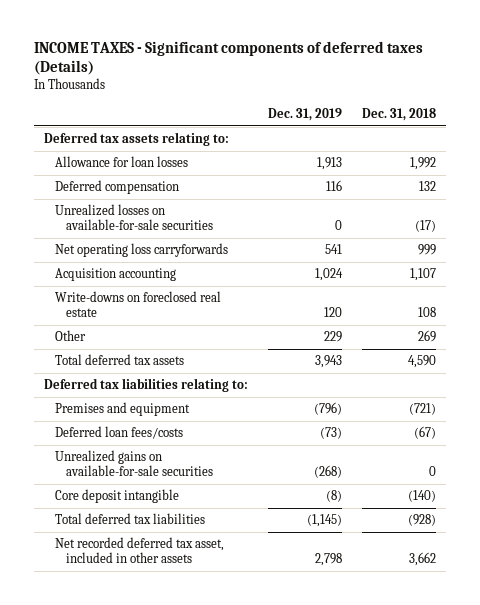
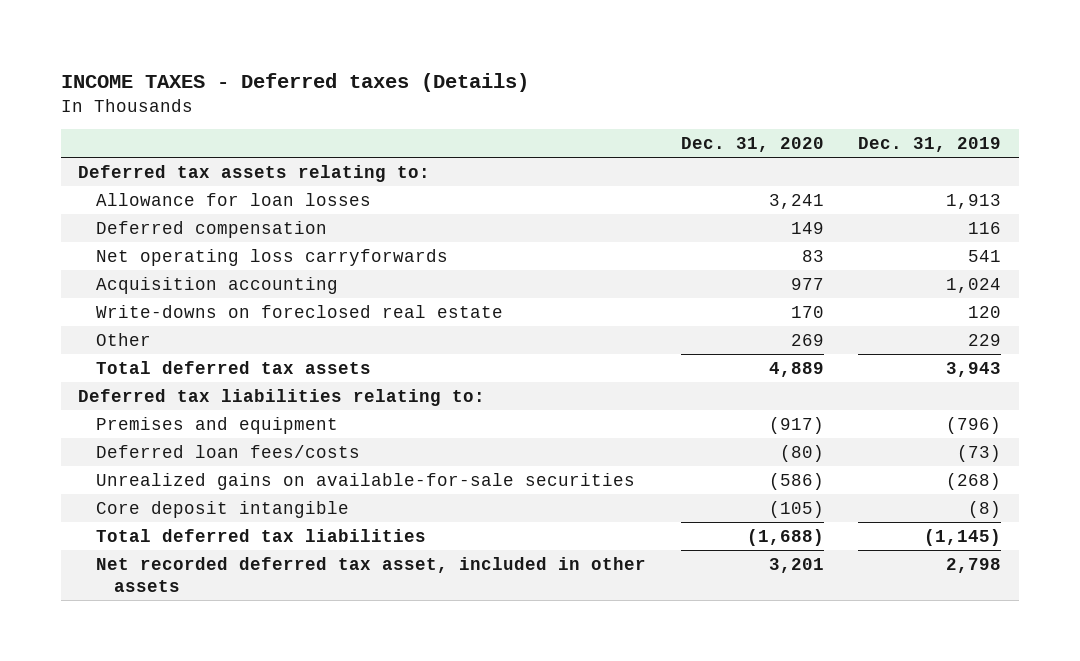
[33,41,423,76] INCOME TAXES - Significant components of deferred taxes (Details) -> [60,72,529,92] INCOME TAXES - Deferred taxes (Details)
[362,107,437,121] Dec. 31, 2018 -> none
none -> [680,137,824,153] Dec. 31, 2020
[55,204,214,231] Unrealized losses on available-for-sale securities -> none

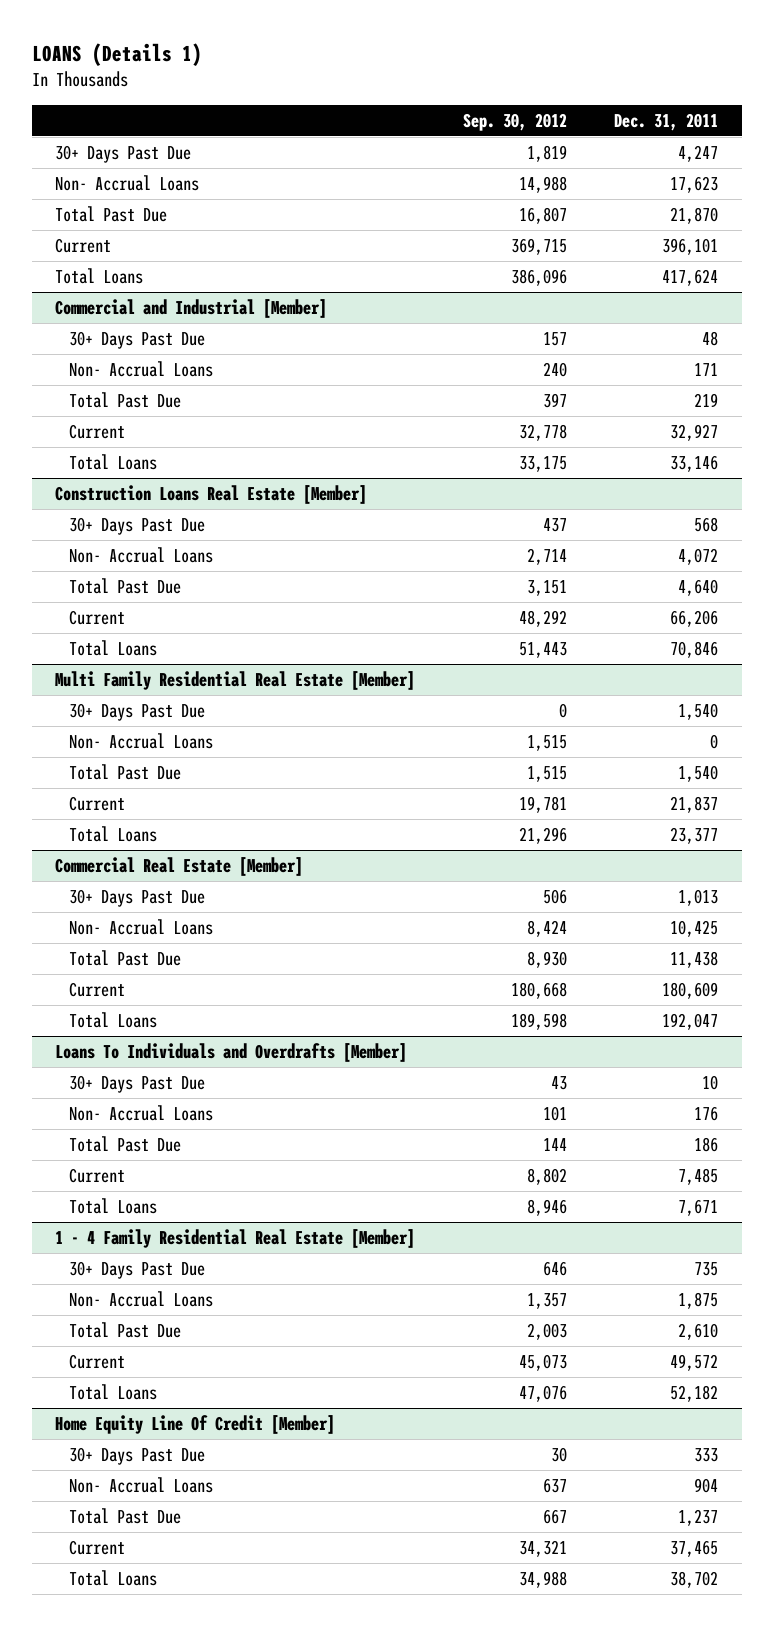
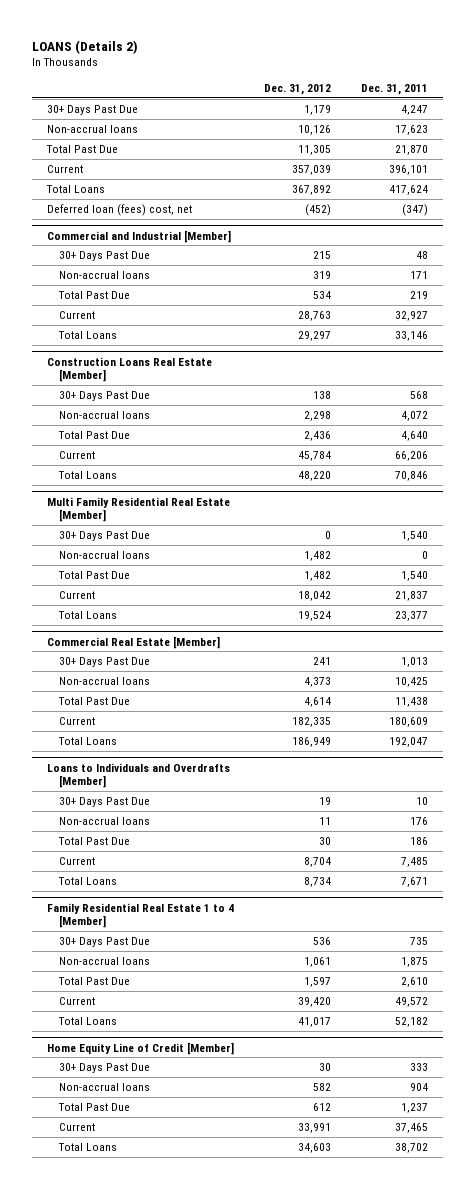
[31,42,202,66] LOANS (Details 1) -> [32,39,139,54] LOANS (Details 2)
[462,112,567,131] Sep. 30, 2012 -> none
none -> [264,84,332,96] Dec. 31, 2012
[55,175,200,192] Non- Accrual Loans -> [47,124,139,133] Non-accrual loans
none -> [47,203,193,216] Deferred loan (fees) cost, net
[69,361,214,378] Non- Accrual Loans -> [59,270,151,279] Non-accrual loans
[69,547,214,564] Non- Accrual Loans -> [59,410,151,419] Non-accrual loans
[69,733,214,750] Non- Accrual Loans -> [59,550,151,559] Non-accrual loans
[69,919,214,936] Non- Accrual Loans -> [59,676,151,685] Non-accrual loans
[55,1043,408,1063] Loans To Individuals and Overdrafts [Member] -> [47,762,231,789] Loans to Individuals and Overdrafts [Member]
[69,1105,214,1122] Non- Accrual Loans -> [59,816,151,825] Non-accrual loans
[55,1229,416,1249] 1 - 4 Family Residential Real Estate [Member] -> [47,902,235,929] Family Residential Real Estate 1 to 4 [Member]
[69,1291,214,1308] Non- Accrual Loans -> [59,956,151,965] Non-accrual loans
[55,1415,336,1435] Home Equity Line Of Credit [Member] -> [47,1041,235,1055] Home Equity Line of Credit [Member]
[69,1477,214,1494] Non- Accrual Loans -> [59,1082,151,1091] Non-accrual loans

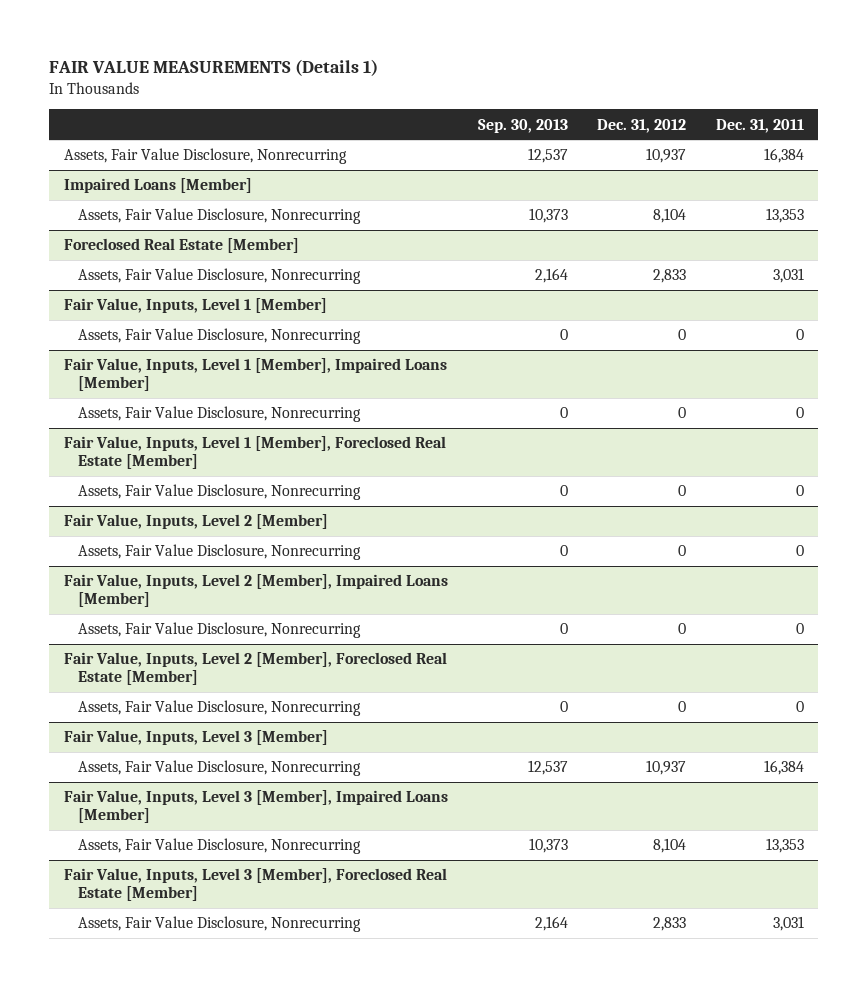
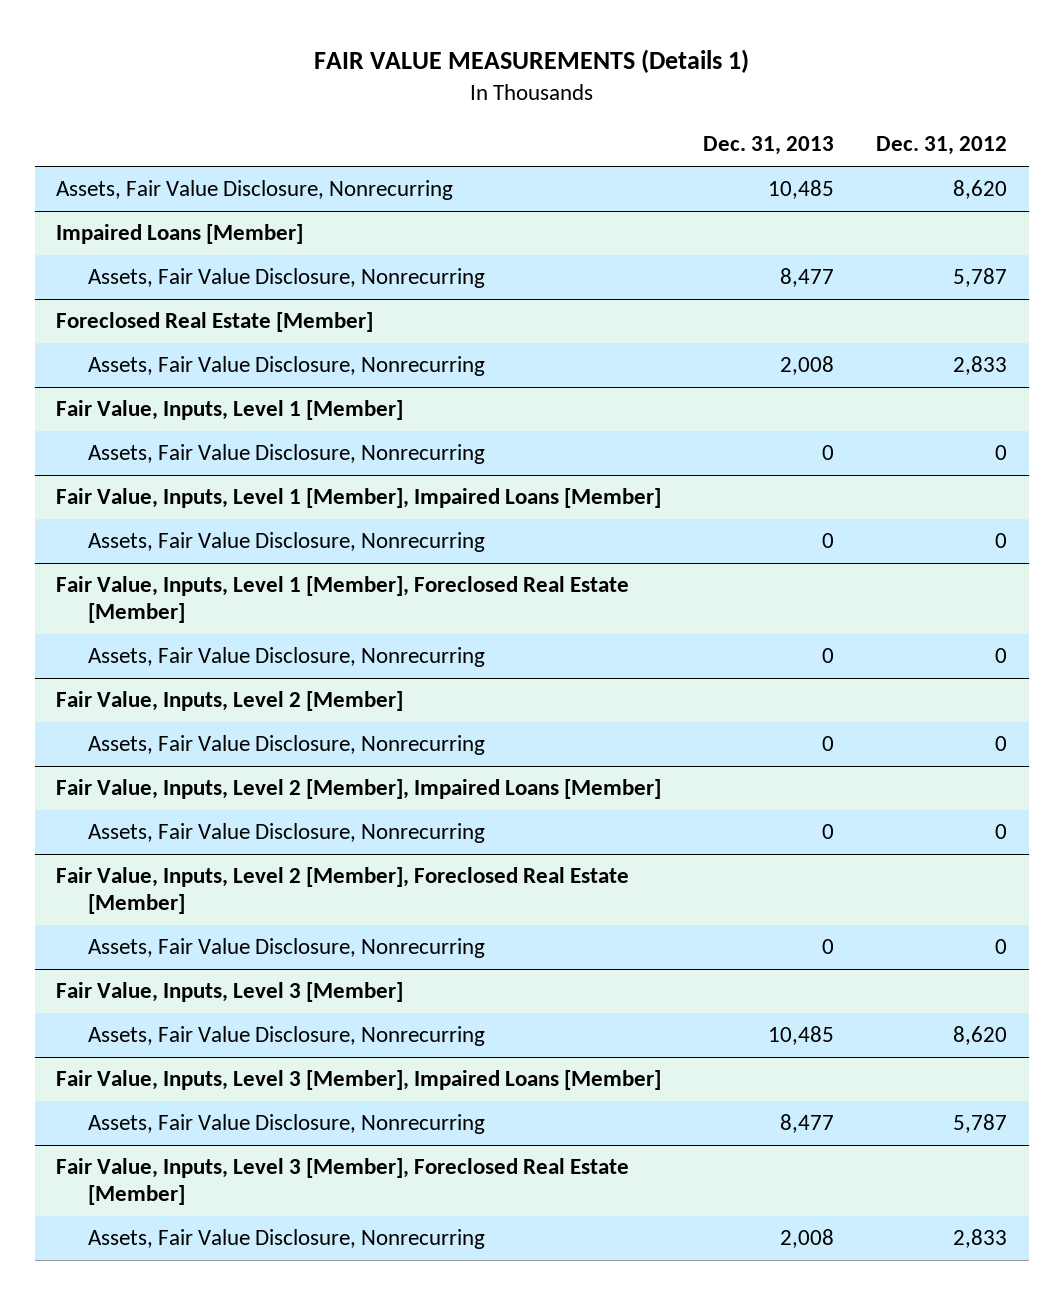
[477,118,568,133] Sep. 30, 2013 -> none
[715,118,804,133] Dec. 31, 2011 -> none
none -> [703,136,835,156] Dec. 31, 2013
[646,148,687,164] 10,937 -> [953,180,1008,200] 8,620
[653,208,687,224] 8,104 -> [953,268,1008,288] 5,787
[646,760,687,776] 10,937 -> [953,1026,1008,1046] 8,620
[653,838,687,854] 8,104 -> [953,1114,1008,1134] 5,787

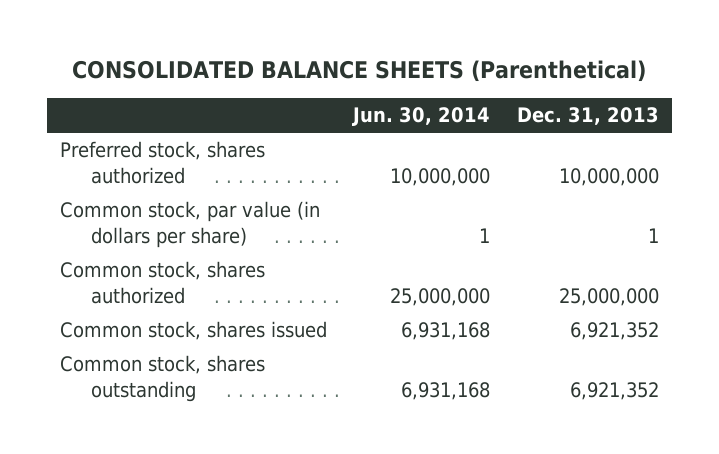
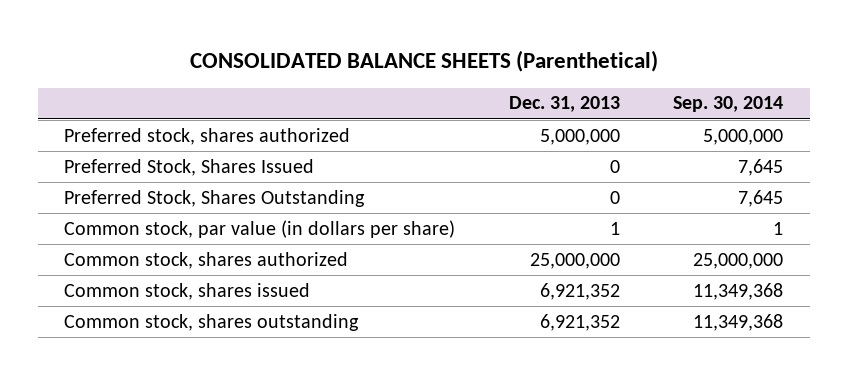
[352,107,491,127] Jun. 30, 2014 -> none
none -> [672,96,783,113] Sep. 30, 2014
[558,167,659,186] 10,000,000 -> [539,128,620,145] 5,000,000
none -> [64,158,315,176] Preferred Stock, Shares Issued
none -> [64,189,366,207] Preferred Stock, Shares Outstanding

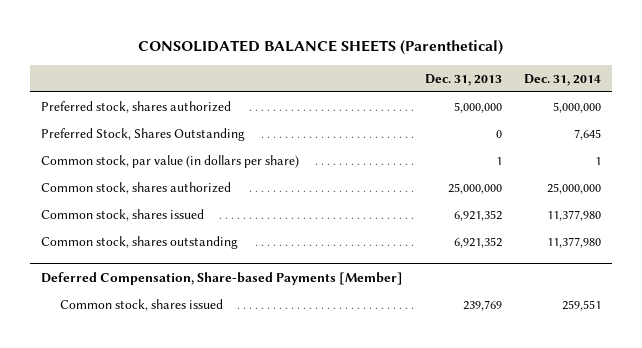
[672,96,783,113] Sep. 30, 2014 -> none
none -> [524,73,602,86] Dec. 31, 2014
[64,158,315,176] Preferred Stock, Shares Issued -> none
none -> [41,271,404,285] Deferred Compensation, Share-based Payments [Member]
none -> [59,298,223,311] Common stock, shares issued

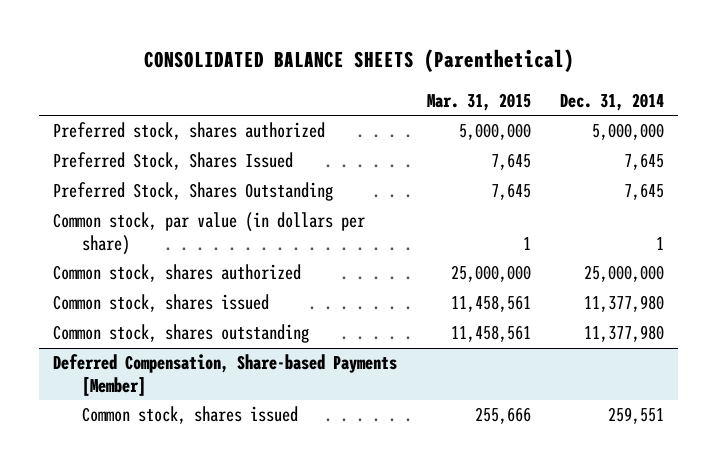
[425,73,503,86] Dec. 31, 2013 -> none
none -> [426,93,531,112] Mar. 31, 2015
none -> [53,152,294,171] Preferred Stock, Shares Issued

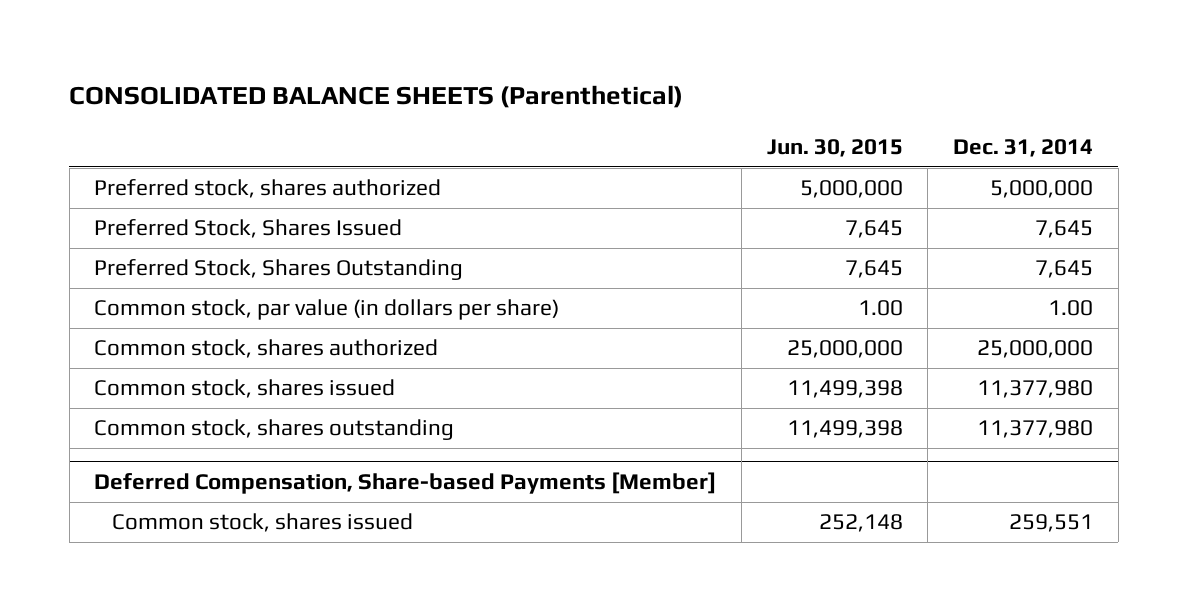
[426,93,531,112] Mar. 31, 2015 -> none
none -> [766,139,903,158] Jun. 30, 2015
[655,236,664,250] 1 -> [1048,300,1094,317] 1.00

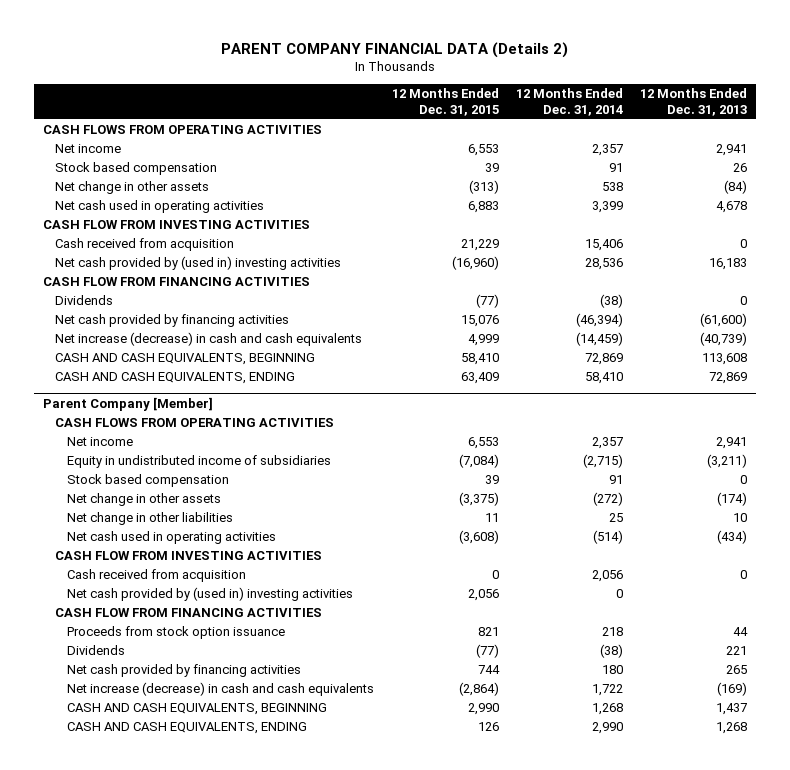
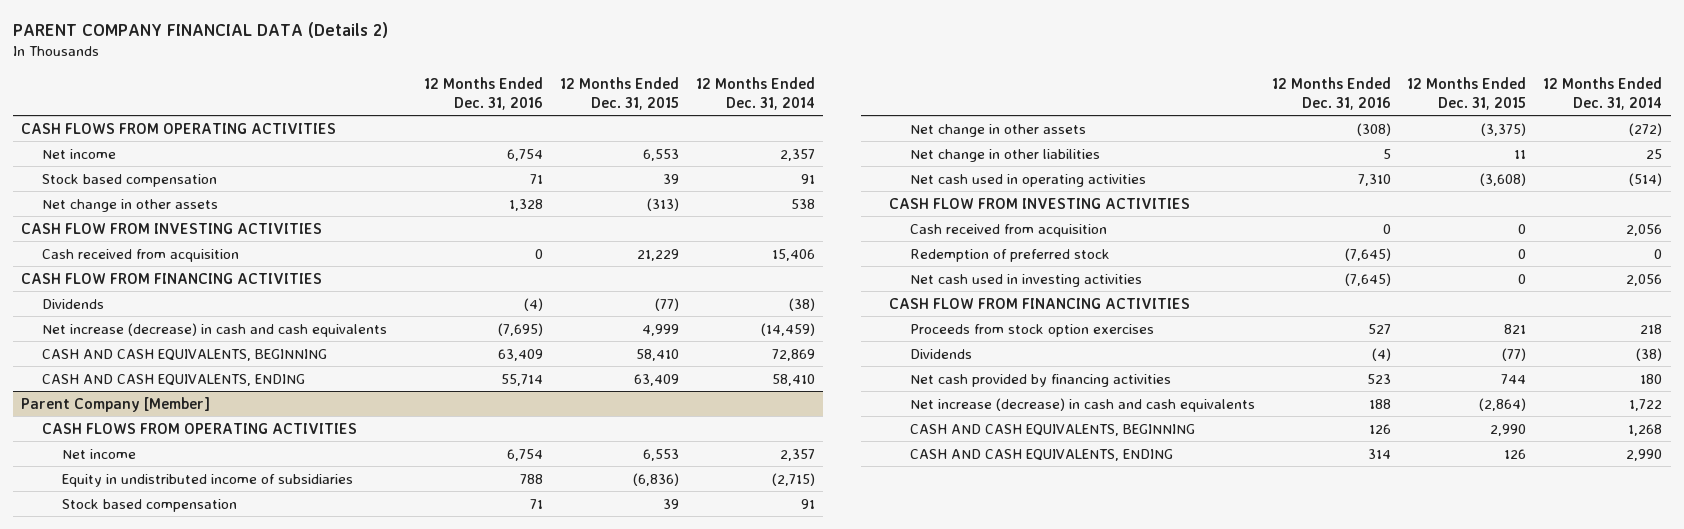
[640,88,748,116] 12 Months Ended Dec. 31, 2013 -> none
none -> [424,76,544,110] 12 Months Ended Dec. 31, 2016
[54,200,264,214] Net cash used in operating activities -> none
[54,256,341,271] Net cash provided by (used in) investing activities -> none
[54,314,289,328] Net cash provided by financing activities -> none
[458,454,499,469] (7,084) -> [632,472,679,486] (6,836)
none -> [909,248,1110,262] Redemption of preferred stock
[67,587,354,602] Net cash provided by (used in) investing activities -> [909,273,1142,287] Net cash used in investing activities
[467,589,499,602] 2,056 -> [1518,273,1527,284] 0
[616,589,624,599] 0 -> [1626,273,1663,286] 2,056
[67,626,286,640] Proceeds from stock option issuance -> [909,323,1154,337] Proceeds from stock option exercises

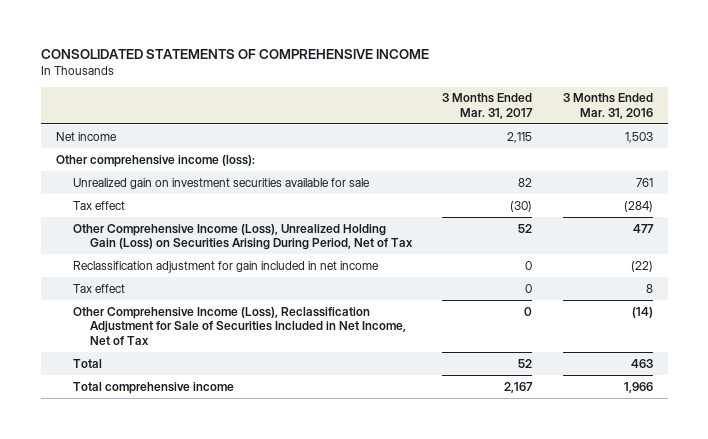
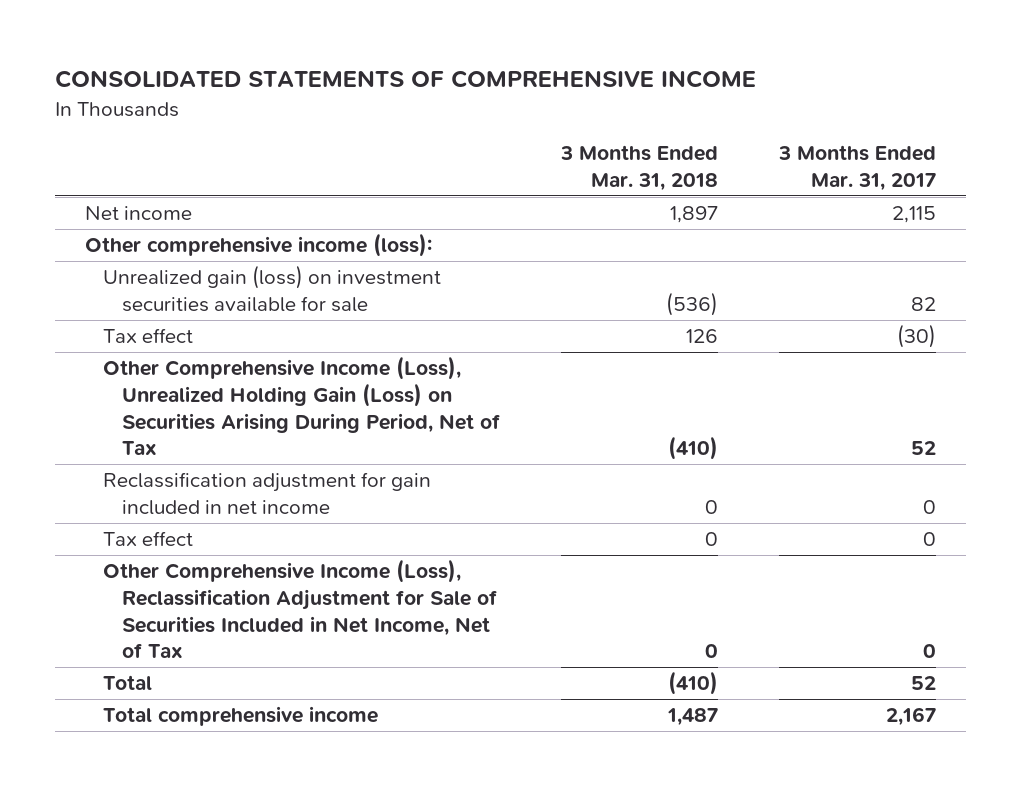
[562,93,653,119] 3 Months Ended Mar. 31, 2016 -> none
none -> [559,144,718,191] 3 Months Ended Mar. 31, 2018
[73,177,371,189] Unrealized gain on investment securities available for sale -> [103,265,442,313] Unrealized gain (loss) on investment securities available for sale

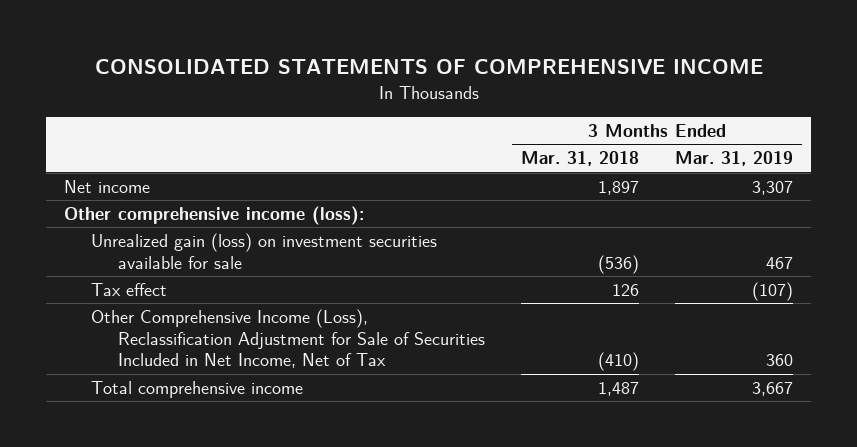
[777,144,936,191] 3 Months Ended Mar. 31, 2017 -> none
none -> [674,151,793,167] Mar. 31, 2019
[103,356,501,456] Other Comprehensive Income (Loss), Unrealized Holding Gain (Loss) on Securities Arising During Period, Net of Tax -> none
[103,472,432,516] Reclassification adjustment for gain included in net income -> none
[103,531,194,547] Tax effect -> none
[103,675,153,691] Total -> none
[704,644,718,659] 0 -> [597,352,639,372] (410)

